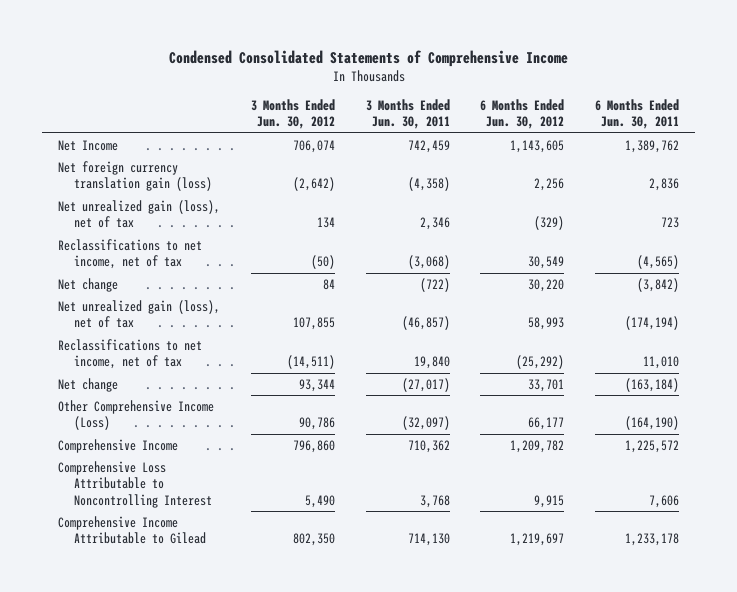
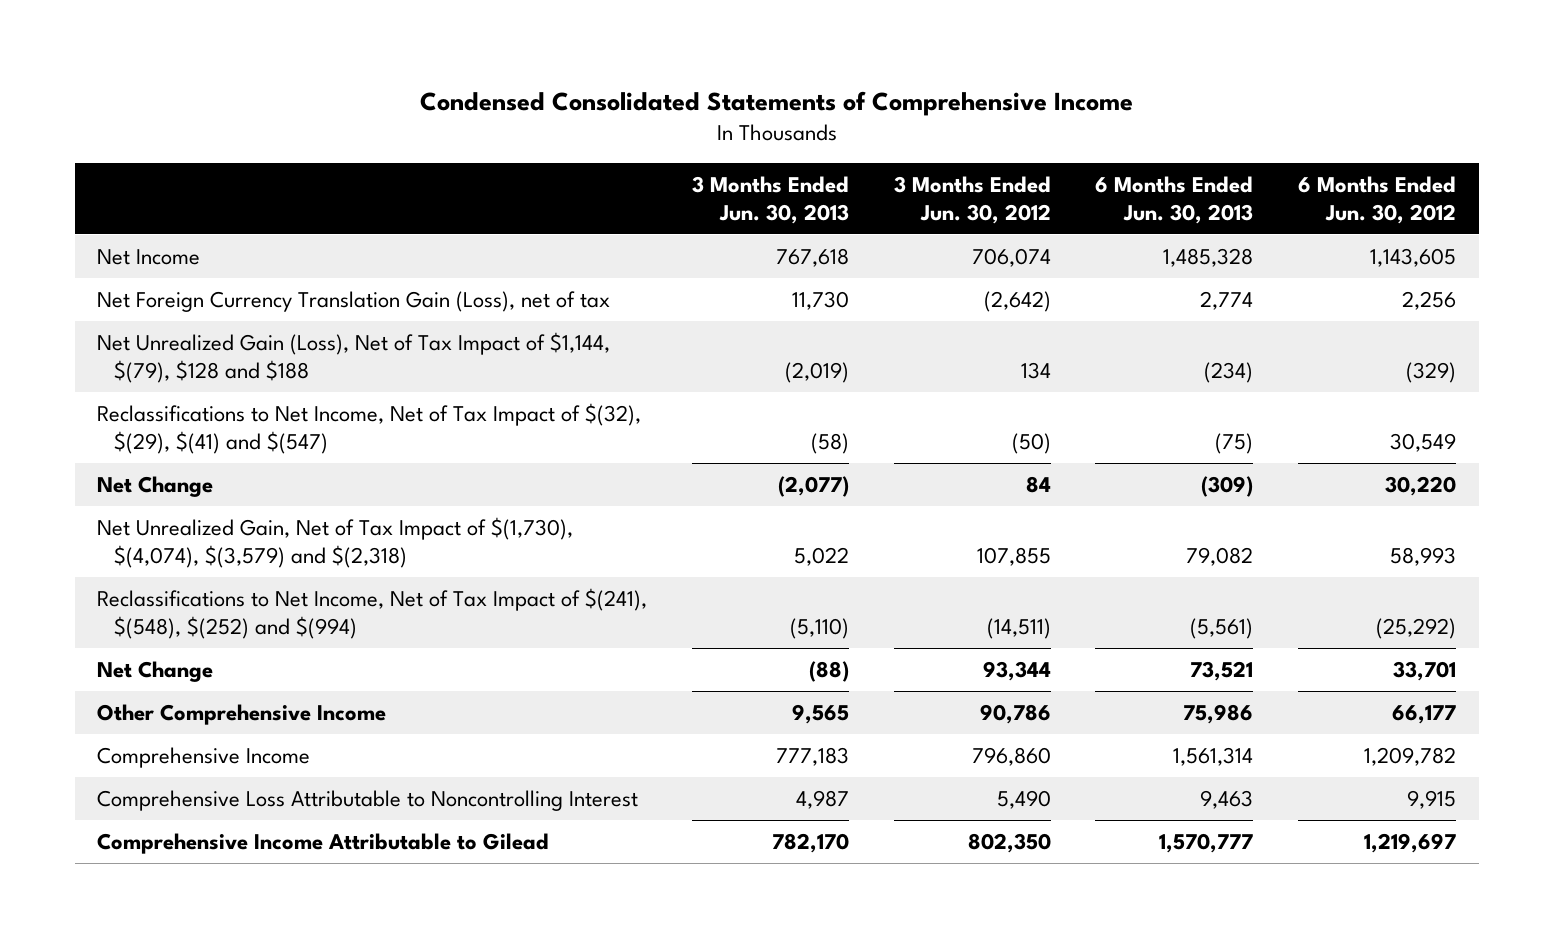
[365,98,450,130] 3 Months Ended Jun. 30, 2011 -> none
[595,98,680,130] 6 Months Ended Jun. 30, 2011 -> none
none -> [691,175,849,225] 3 Months Ended Jun. 30, 2013
none -> [1095,175,1254,225] 6 Months Ended Jun. 30, 2013
[57,160,212,192] Net foreign currency translation gain (loss) -> [97,290,611,312] Net Foreign Currency Translation Gain (Loss), net of tax
[57,199,220,229] Net unrealized gain (loss), net of tax -> [97,331,611,384] Net Unrealized Gain (Loss), Net of Tax Impact of $1,144, $(79), $128 and $188
[57,238,202,270] Reclassifications to net income, net of tax -> [97,402,642,455] Reclassifications to Net Income, Net of Tax Impact of $(32), $(29), $(41) and $(547)
[57,277,118,292] Net change -> [97,475,214,497] Net Change
[57,299,220,329] Net unrealized gain (loss), net of tax -> [97,516,574,569] Net Unrealized Gain, Net of Tax Impact of $(1,730), $(4,074), $(3,579) and $(2,318)
[57,338,202,370] Reclassifications to net income, net of tax -> [97,587,648,640] Reclassifications to Net Income, Net of Tax Impact of $(241), $(548), $(252) and $(994)
[57,377,118,392] Net change -> [97,660,214,682] Net Change
[57,399,214,431] Other Comprehensive Income (Loss) -> [97,703,387,725] Other Comprehensive Income

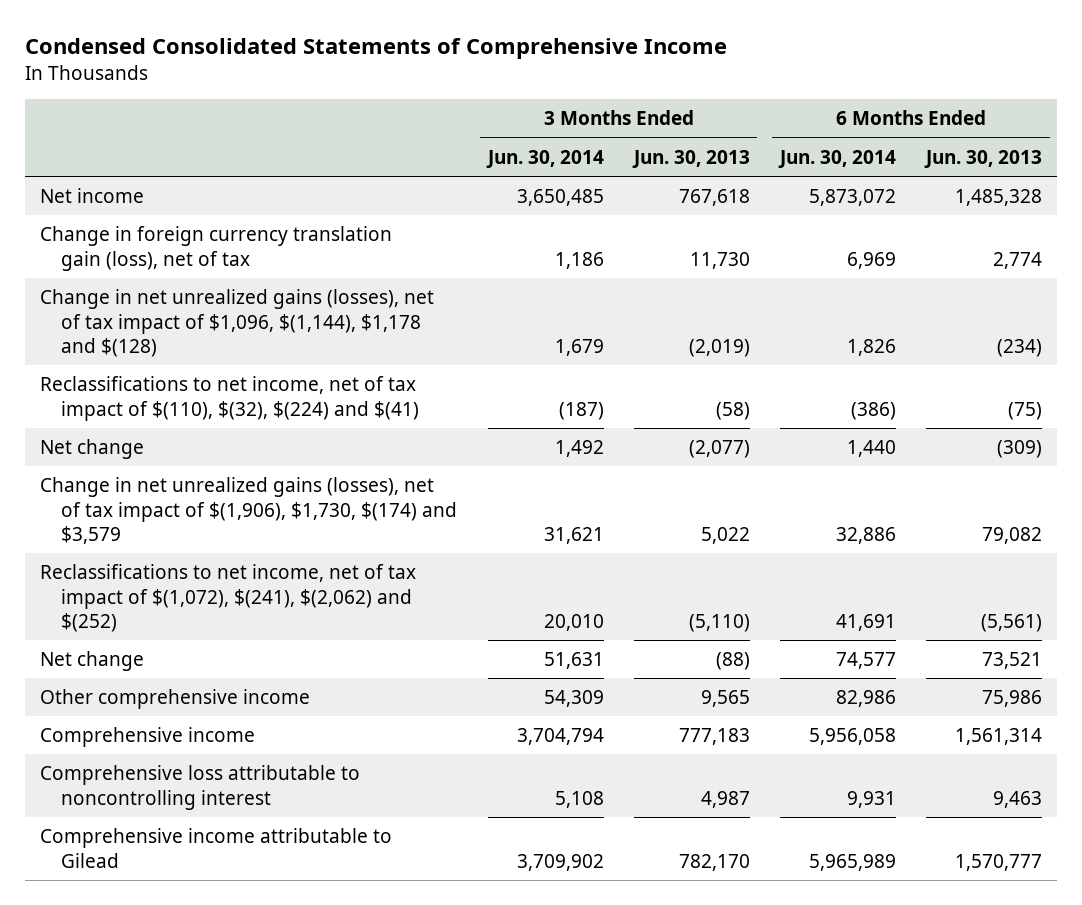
[893,175,1051,225] 3 Months Ended Jun. 30, 2012 -> none
[1298,175,1457,225] 6 Months Ended Jun. 30, 2012 -> none
none -> [485,149,604,168] Jun. 30, 2014
none -> [777,149,896,168] Jun. 30, 2014
[97,248,201,265] Net Income -> [39,188,144,204] Net income
[97,290,611,312] Net Foreign Currency Translation Gain (Loss), net of tax -> [39,226,392,271] Change in foreign currency translation gain (loss), net of tax
[97,331,611,384] Net Unrealized Gain (Loss), Net of Tax Impact of $1,144, $(79), $128 and $188 -> [39,289,434,357] Change in net unrealized gains (losses), net of tax impact of $1,096, $(1,144), $1,178 and $(128)
[97,402,642,455] Reclassifications to Net Income, Net of Tax Impact of $(32), $(29), $(41) and $(547) -> [39,376,420,421] Reclassifications to net income, net of tax impact of $(110), $(32), $(224) and $(41)
[97,475,214,497] Net Change -> [39,439,144,460] Net change
[97,516,574,569] Net Unrealized Gain, Net of Tax Impact of $(1,730), $(4,074), $(3,579) and $(2,318) -> [39,477,458,544] Change in net unrealized gains (losses), net of tax impact of $(1,906), $1,730, $(174) and $3,579
[97,587,648,640] Reclassifications to Net Income, Net of Tax Impact of $(241), $(548), $(252) and $(994) -> [39,564,416,632] Reclassifications to net income, net of tax impact of $(1,072), $(241), $(2,062) and $(252)
[97,660,214,682] Net Change -> [39,651,144,672] Net change
[97,703,387,725] Other Comprehensive Income -> [39,689,310,710] Other comprehensive income
[97,746,311,768] Comprehensive Income -> [39,727,255,748] Comprehensive income
[97,789,639,811] Comprehensive Loss Attributable to Noncontrolling Interest -> [39,765,360,810] Comprehensive loss attributable to noncontrolling interest
[97,832,550,854] Comprehensive Income Attributable to Gilead -> [39,828,392,868] Comprehensive income attributable to Gilead

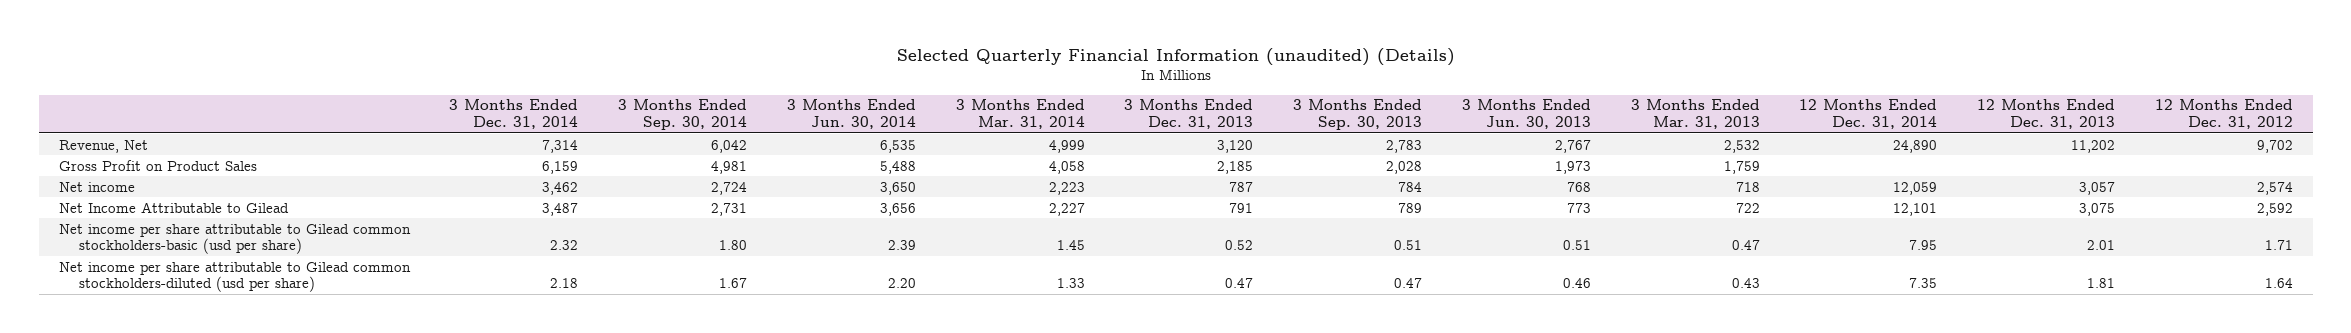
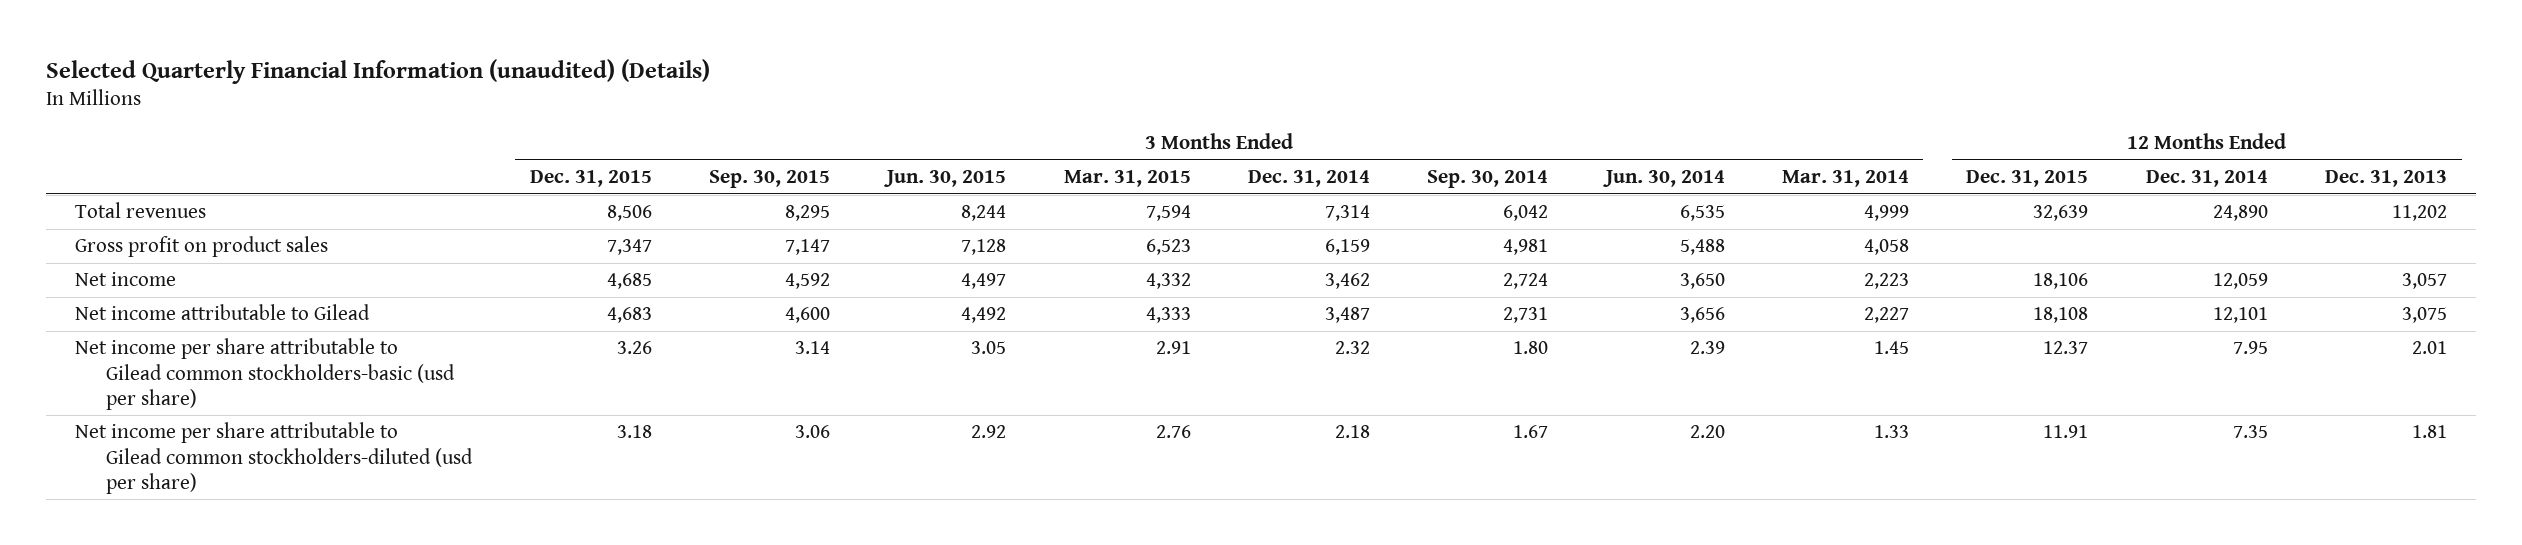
[1124,99,1254,129] 3 Months Ended Dec. 31, 2013 -> none
[1293,99,1423,130] 3 Months Ended Sep. 30, 2013 -> none
[1461,99,1591,129] 3 Months Ended Jun. 30, 2013 -> none
[1630,99,1760,129] 3 Months Ended Mar. 31, 2013 -> none
[2154,99,2293,129] 12 Months Ended Dec. 31, 2012 -> none
none -> [529,169,652,187] Dec. 31, 2015
none -> [709,169,831,188] Sep. 30, 2015
none -> [884,169,1007,187] Jun. 30, 2015
none -> [1063,169,1191,187] Mar. 31, 2015
none -> [1966,169,2089,187] Dec. 31, 2015
[58,139,148,153] Revenue, Net -> [74,202,206,219] Total revenues
[58,159,257,171] Gross Profit on Product Sales -> [74,236,328,258] Gross profit on product sales
[58,201,289,213] Net Income Attributable to Gilead -> [74,304,370,321] Net income attributable to Gilead

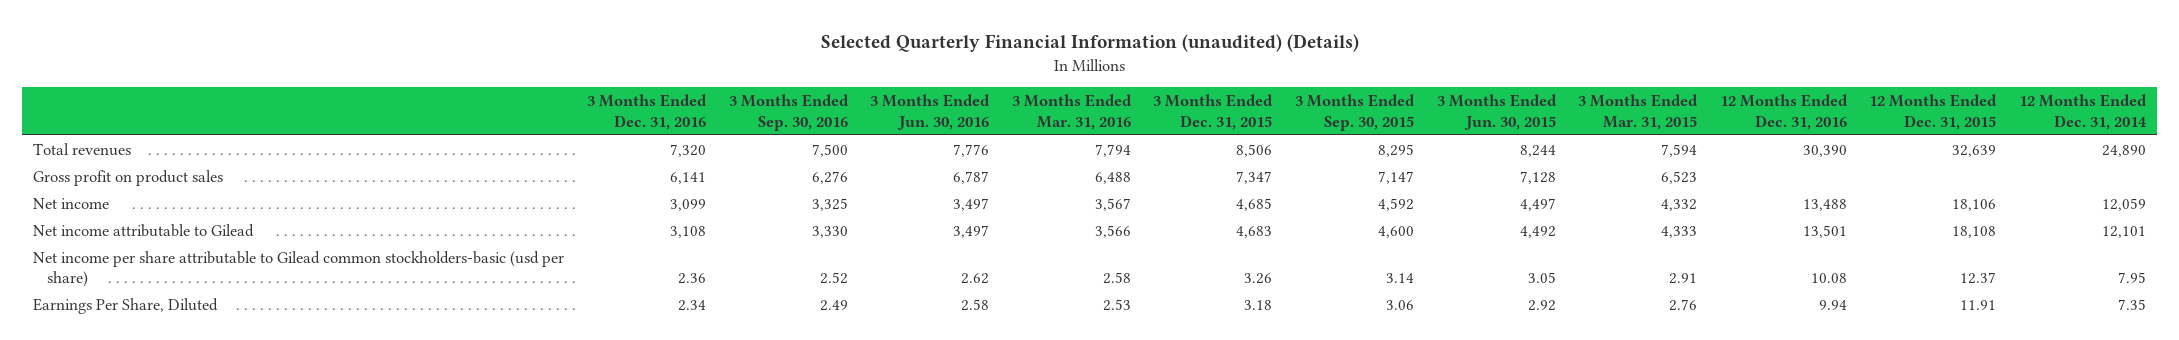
[1248,169,1371,187] Dec. 31, 2014 -> none
[1427,169,1549,188] Sep. 30, 2014 -> none
[1602,169,1725,187] Jun. 30, 2014 -> none
[1782,169,1910,187] Mar. 31, 2014 -> none
[2325,169,2448,187] Dec. 31, 2013 -> none
none -> [587,94,708,130] 3 Months Ended Dec. 31, 2016
none -> [728,94,849,131] 3 Months Ended Sep. 30, 2016
none -> [870,94,991,130] 3 Months Ended Jun. 30, 2016
none -> [1011,94,1132,130] 3 Months Ended Mar. 31, 2016
none -> [1719,94,1848,130] 12 Months Ended Dec. 31, 2016
[74,422,474,494] Net income per share attributable to Gilead common stockholders-diluted (usd per share) -> [33,298,219,315] Earnings Per Share, Diluted

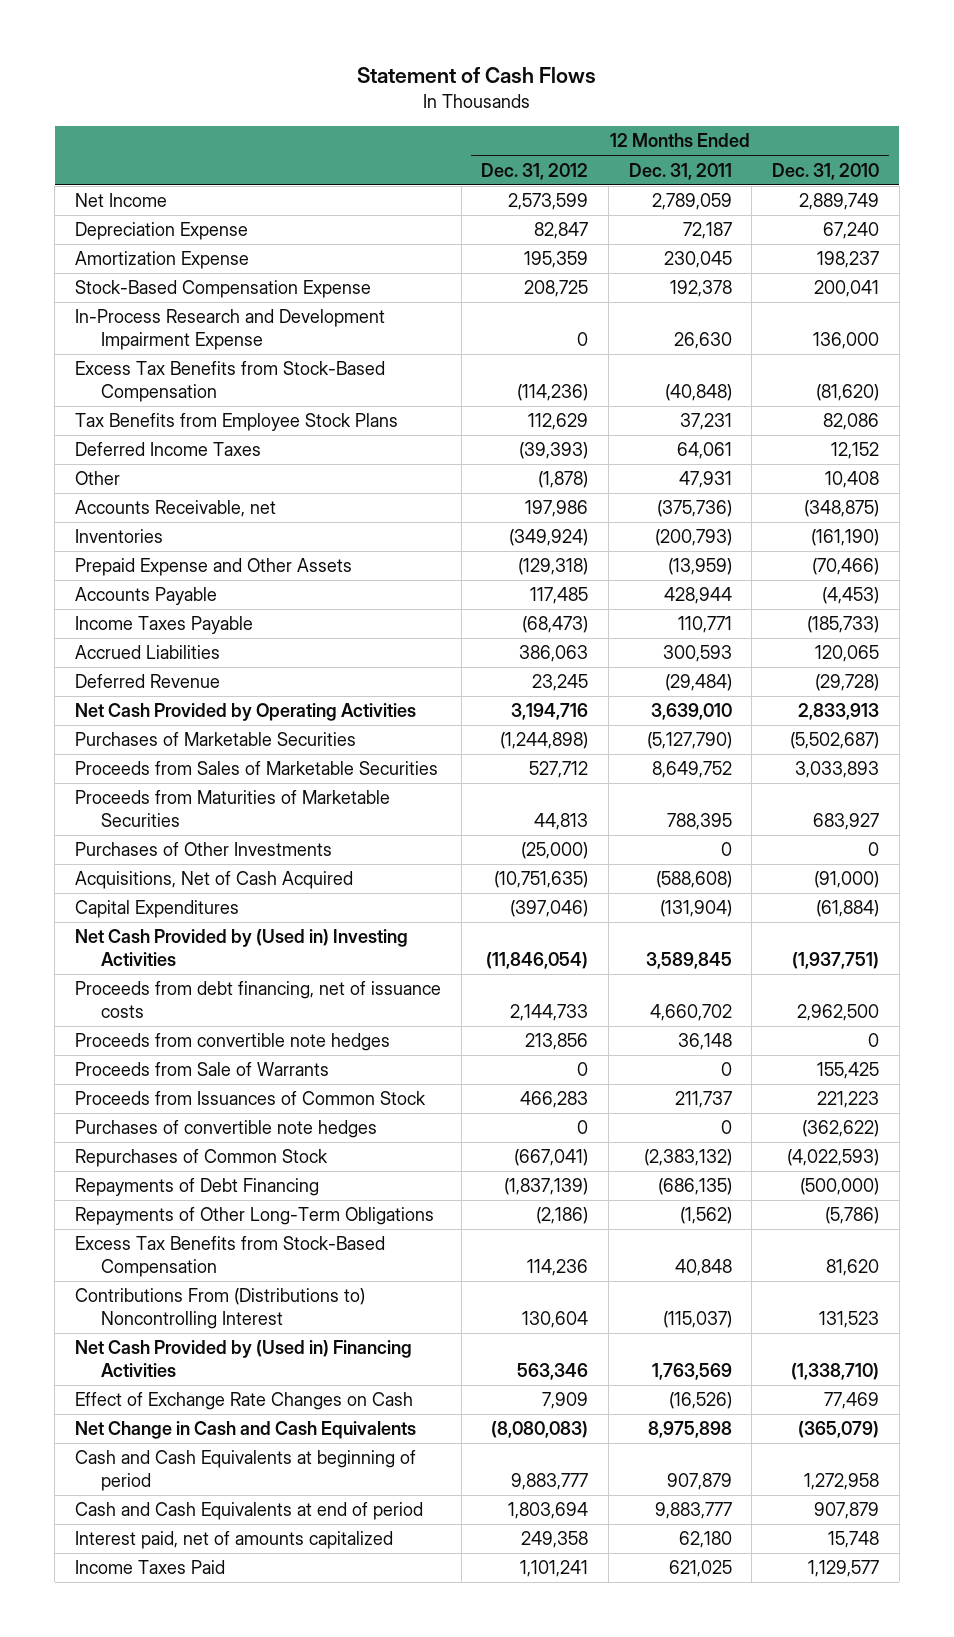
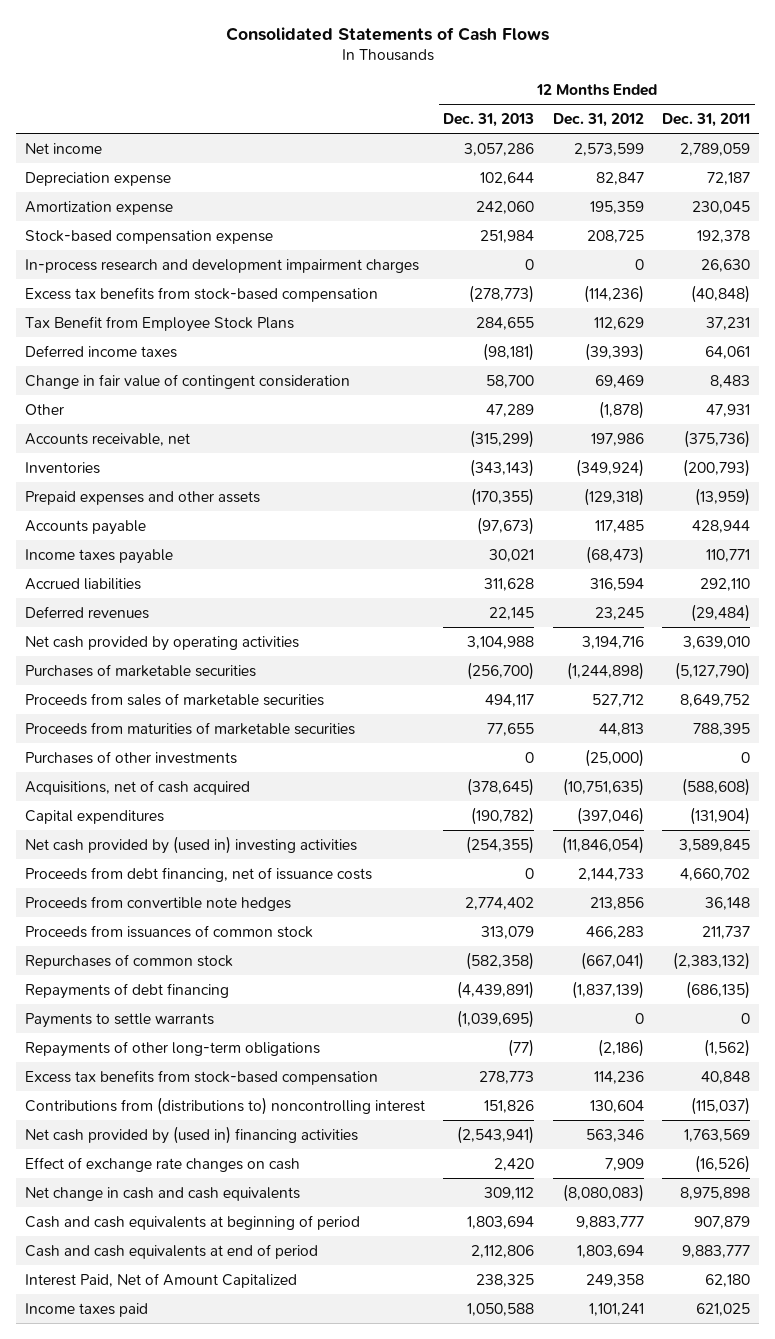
[357,67,597,84] Statement of Cash Flows -> [225,26,549,41] Consolidated Statements of Cash Flows
[772,162,880,180] Dec. 31, 2010 -> none
none -> [443,112,535,127] Dec. 31, 2013
[75,193,168,208] Net Income -> [25,142,103,154] Net income
[75,222,249,241] Depreciation Expense -> [25,171,172,186] Depreciation expense
[75,251,250,270] Amortization Expense -> [25,200,174,215] Amortization expense
[75,280,372,299] Stock-Based Compensation Expense -> [25,229,274,244] Stock-based compensation expense
[75,309,386,350] In-Process Research and Development Impairment Expense -> [25,258,420,273] In-process research and development impairment charges
[75,361,386,402] Excess Tax Benefits from Stock-Based Compensation -> [25,286,379,302] Excess tax benefits from stock-based compensation
[75,413,399,432] Tax Benefits from Employee Stock Plans -> [25,315,295,332] Tax Benefit from Employee Stock Plans
[75,442,262,457] Deferred Income Taxes -> [25,344,178,358] Deferred income taxes
none -> [25,373,351,389] Change in fair value of contingent consideration
[75,500,277,518] Accounts Receivable, net -> [25,432,191,446] Accounts receivable, net
[75,558,353,577] Prepaid Expense and Other Assets -> [25,490,261,505] Prepaid expenses and other assets
[75,587,218,606] Accounts Payable -> [25,519,147,535] Accounts payable
[75,616,254,635] Income Taxes Payable -> [25,548,174,564] Income taxes payable
[75,645,221,660] Accrued Liabilities -> [25,577,142,590] Accrued liabilities
[519,645,589,663] 386,063 -> [589,577,644,591] 316,594
[662,645,732,663] 300,593 -> [700,577,751,591] 292,110
[75,674,221,689] Deferred Revenue -> [25,605,150,619] Deferred revenues
[75,703,417,722] Net Cash Provided by Operating Activities -> [25,635,300,651] Net cash provided by operating activities
[75,732,357,747] Purchases of Marketable Securities -> [25,663,257,677] Purchases of marketable securities
[75,761,439,776] Proceeds from Sales of Marketable Securities -> [25,692,325,706] Proceeds from sales of marketable securities
[75,790,391,827] Proceeds from Maturities of Marketable Securities -> [25,721,356,735] Proceeds from maturities of marketable securities
[75,842,333,857] Purchases of Other Investments -> [25,750,238,764] Purchases of other investments
[75,871,354,890] Acquisitions, Net of Cash Acquired -> [25,779,251,795] Acquisitions, net of cash acquired
[75,900,240,919] Capital Expenditures -> [25,809,165,824] Capital expenditures
[75,929,409,966] Net Cash Provided by (Used in) Investing Activities -> [25,835,358,854] Net cash provided by (used in) investing activities
[75,1062,330,1077] Proceeds from Sale of Warrants -> none
[75,1120,378,1139] Purchases of convertible note hedges -> none
[75,1091,427,1106] Proceeds from Issuances of Common Stock -> [25,924,314,938] Proceeds from issuances of common stock
[75,1149,329,1168] Repurchases of Common Stock -> [25,953,234,969] Repurchases of common stock
[75,1178,320,1197] Repayments of Debt Financing -> [25,982,230,999] Repayments of debt financing
none -> [25,1012,215,1028] Payments to settle warrants
[75,1207,435,1226] Repayments of Other Long-Term Obligations -> [25,1040,321,1057] Repayments of other long-term obligations
[75,1236,386,1277] Excess Tax Benefits from Stock-Based Compensation -> [25,1069,379,1085] Excess tax benefits from stock-based compensation
[75,1288,366,1329] Contributions From (Distributions to) Noncontrolling Interest -> [25,1096,426,1115] Contributions from (distributions to) noncontrolling interest
[75,1340,413,1377] Net Cash Provided by (Used in) Financing Activities -> [25,1125,359,1144] Net cash provided by (used in) financing activities
[75,1392,414,1411] Effect of Exchange Rate Changes on Cash -> [25,1156,301,1172] Effect of exchange rate changes on cash
[75,1421,417,1440] Net Change in Cash and Cash Equivalents -> [25,1186,301,1201] Net change in cash and cash equivalents
[75,1450,417,1491] Cash and Cash Equivalents at beginning of period -> [25,1214,361,1230] Cash and cash equivalents at beginning of period
[75,1502,424,1521] Cash and Cash Equivalents at end of period -> [25,1243,319,1259] Cash and cash equivalents at end of period
[75,1531,394,1550] Interest paid, net of amounts capitalized -> [25,1272,298,1288] Interest Paid, Net of Amount Capitalized
[75,1560,226,1575] Income Taxes Paid -> [25,1302,149,1317] Income taxes paid

